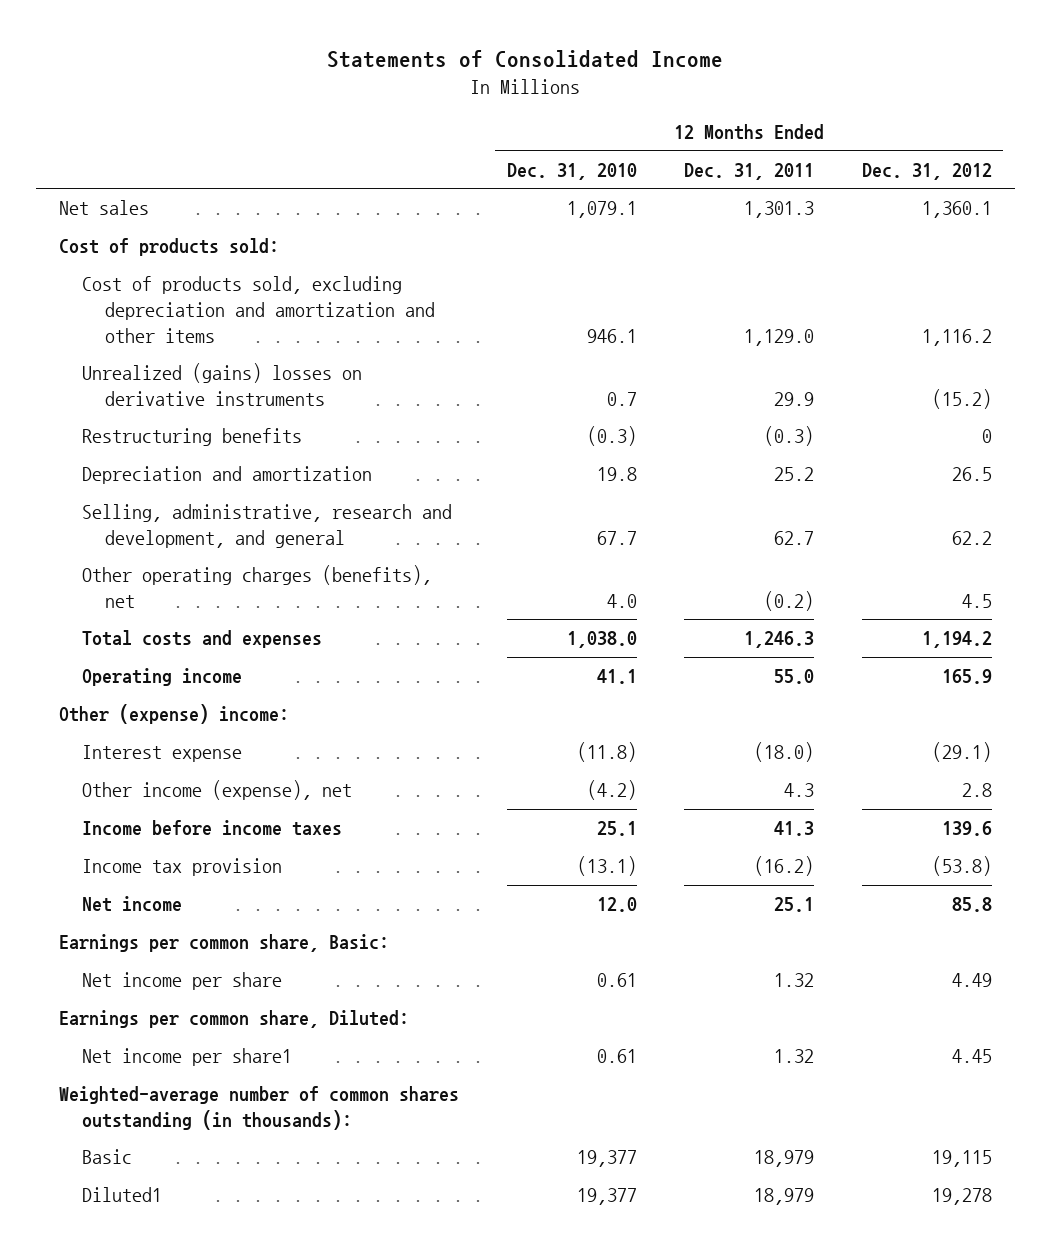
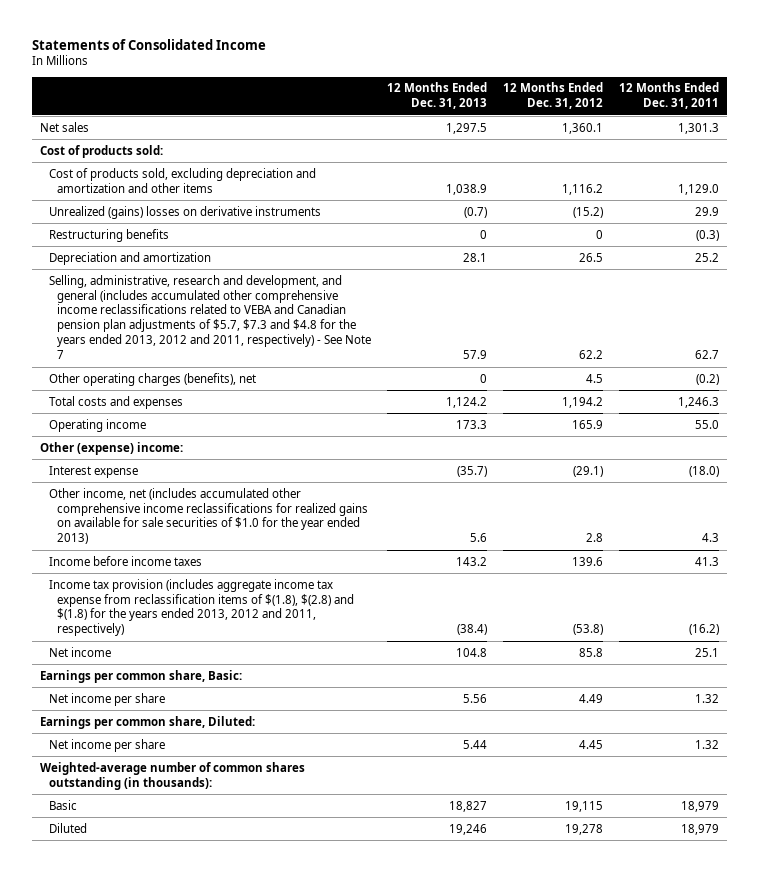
[506,162,637,180] Dec. 31, 2010 -> none
none -> [387,82,488,110] 12 Months Ended Dec. 31, 2013
[82,504,453,548] Selling, administrative, research and development, and general -> [48,274,372,360] Selling, administrative, research and development, and general (includes accumulated other comprehensive income reclassifications related to VEBA and Canadian pension plan adjustments of $5.7, $7.3 and $4.8 for the years ended 2013, 2012 and 2011, respectively) - See Note 7
[82,780,353,801] Other income (expense), net -> [48,487,369,545] Other income, net (includes accumulated other comprehensive income reclassifications for realized gains on available for sale securities of $1.0 for the year ended 2013)
[82,858,283,877] Income tax provision -> [48,578,355,637] Income tax provision (includes aggregate income tax expense from reclassification items of $(1.8), $(2.8) and $(1.8) for the years ended 2013, 2012 and 2011, respectively)
[82,1048,293,1067] Net income per share1 -> [48,738,165,752] Net income per share
[82,1187,163,1203] Diluted1 -> [48,822,87,833] Diluted

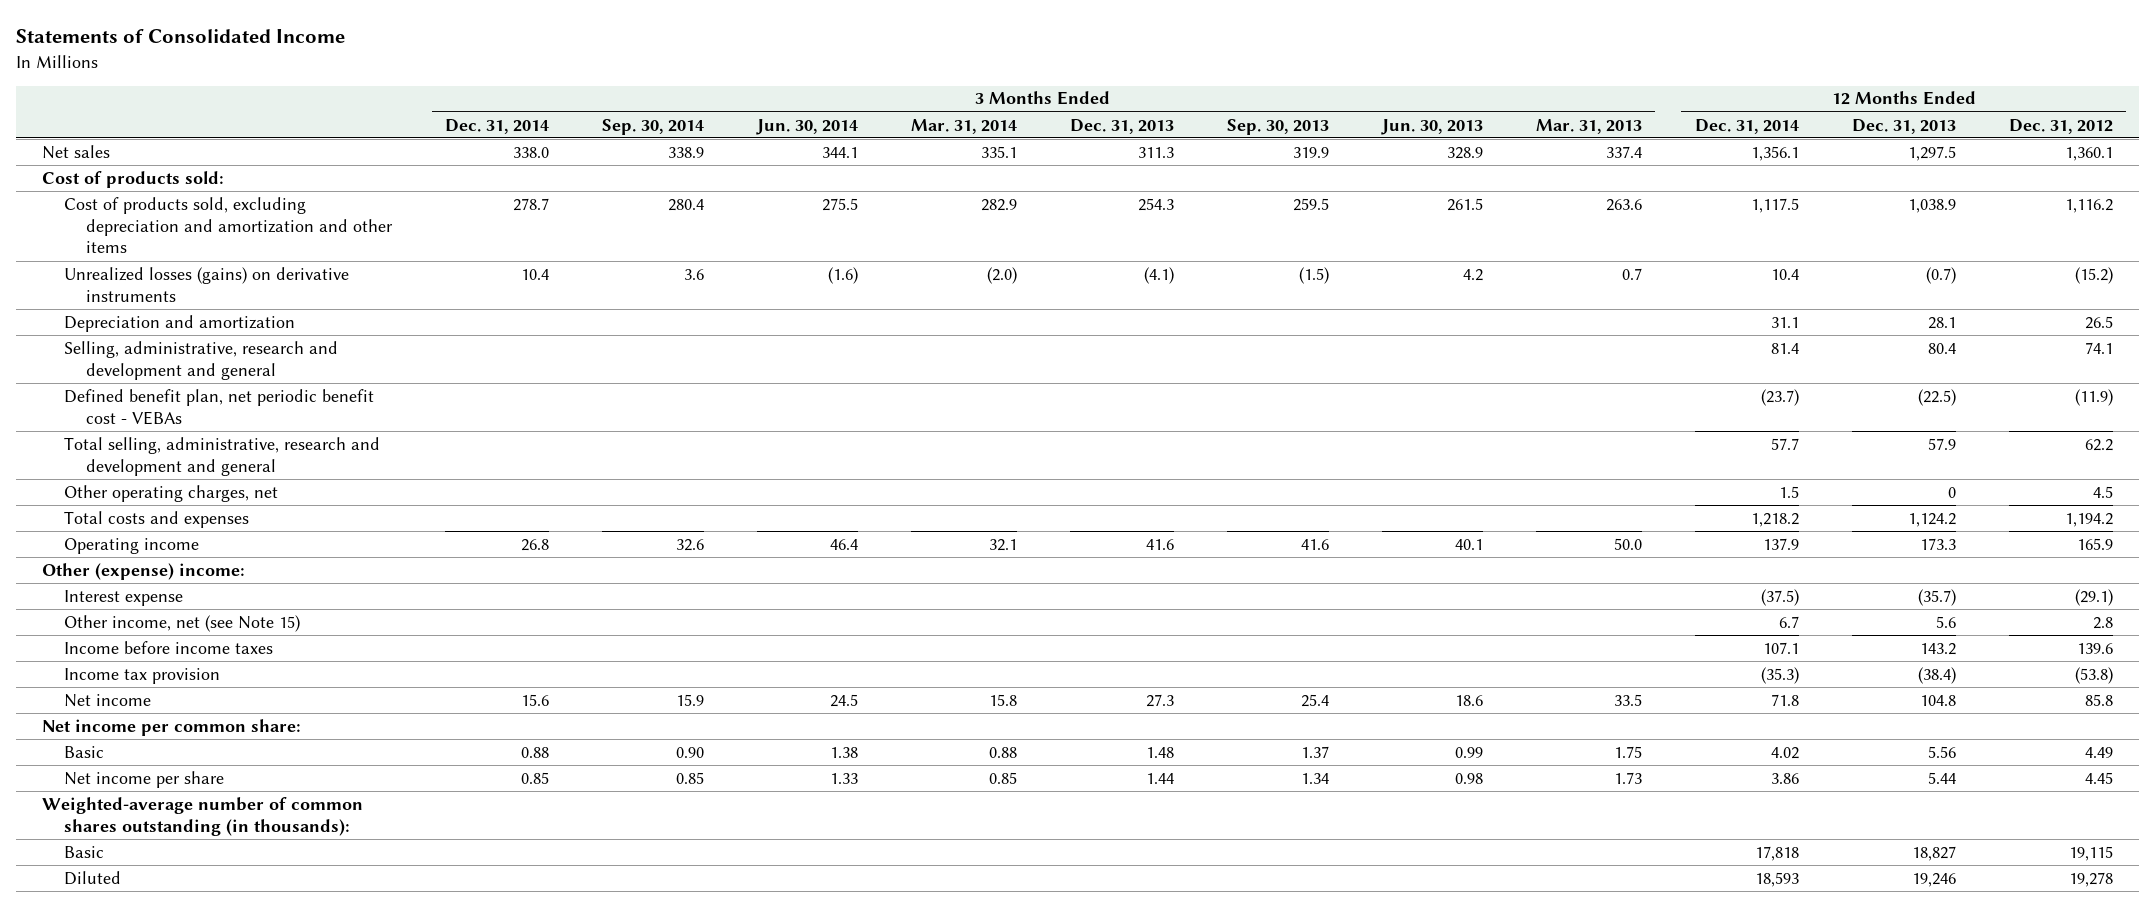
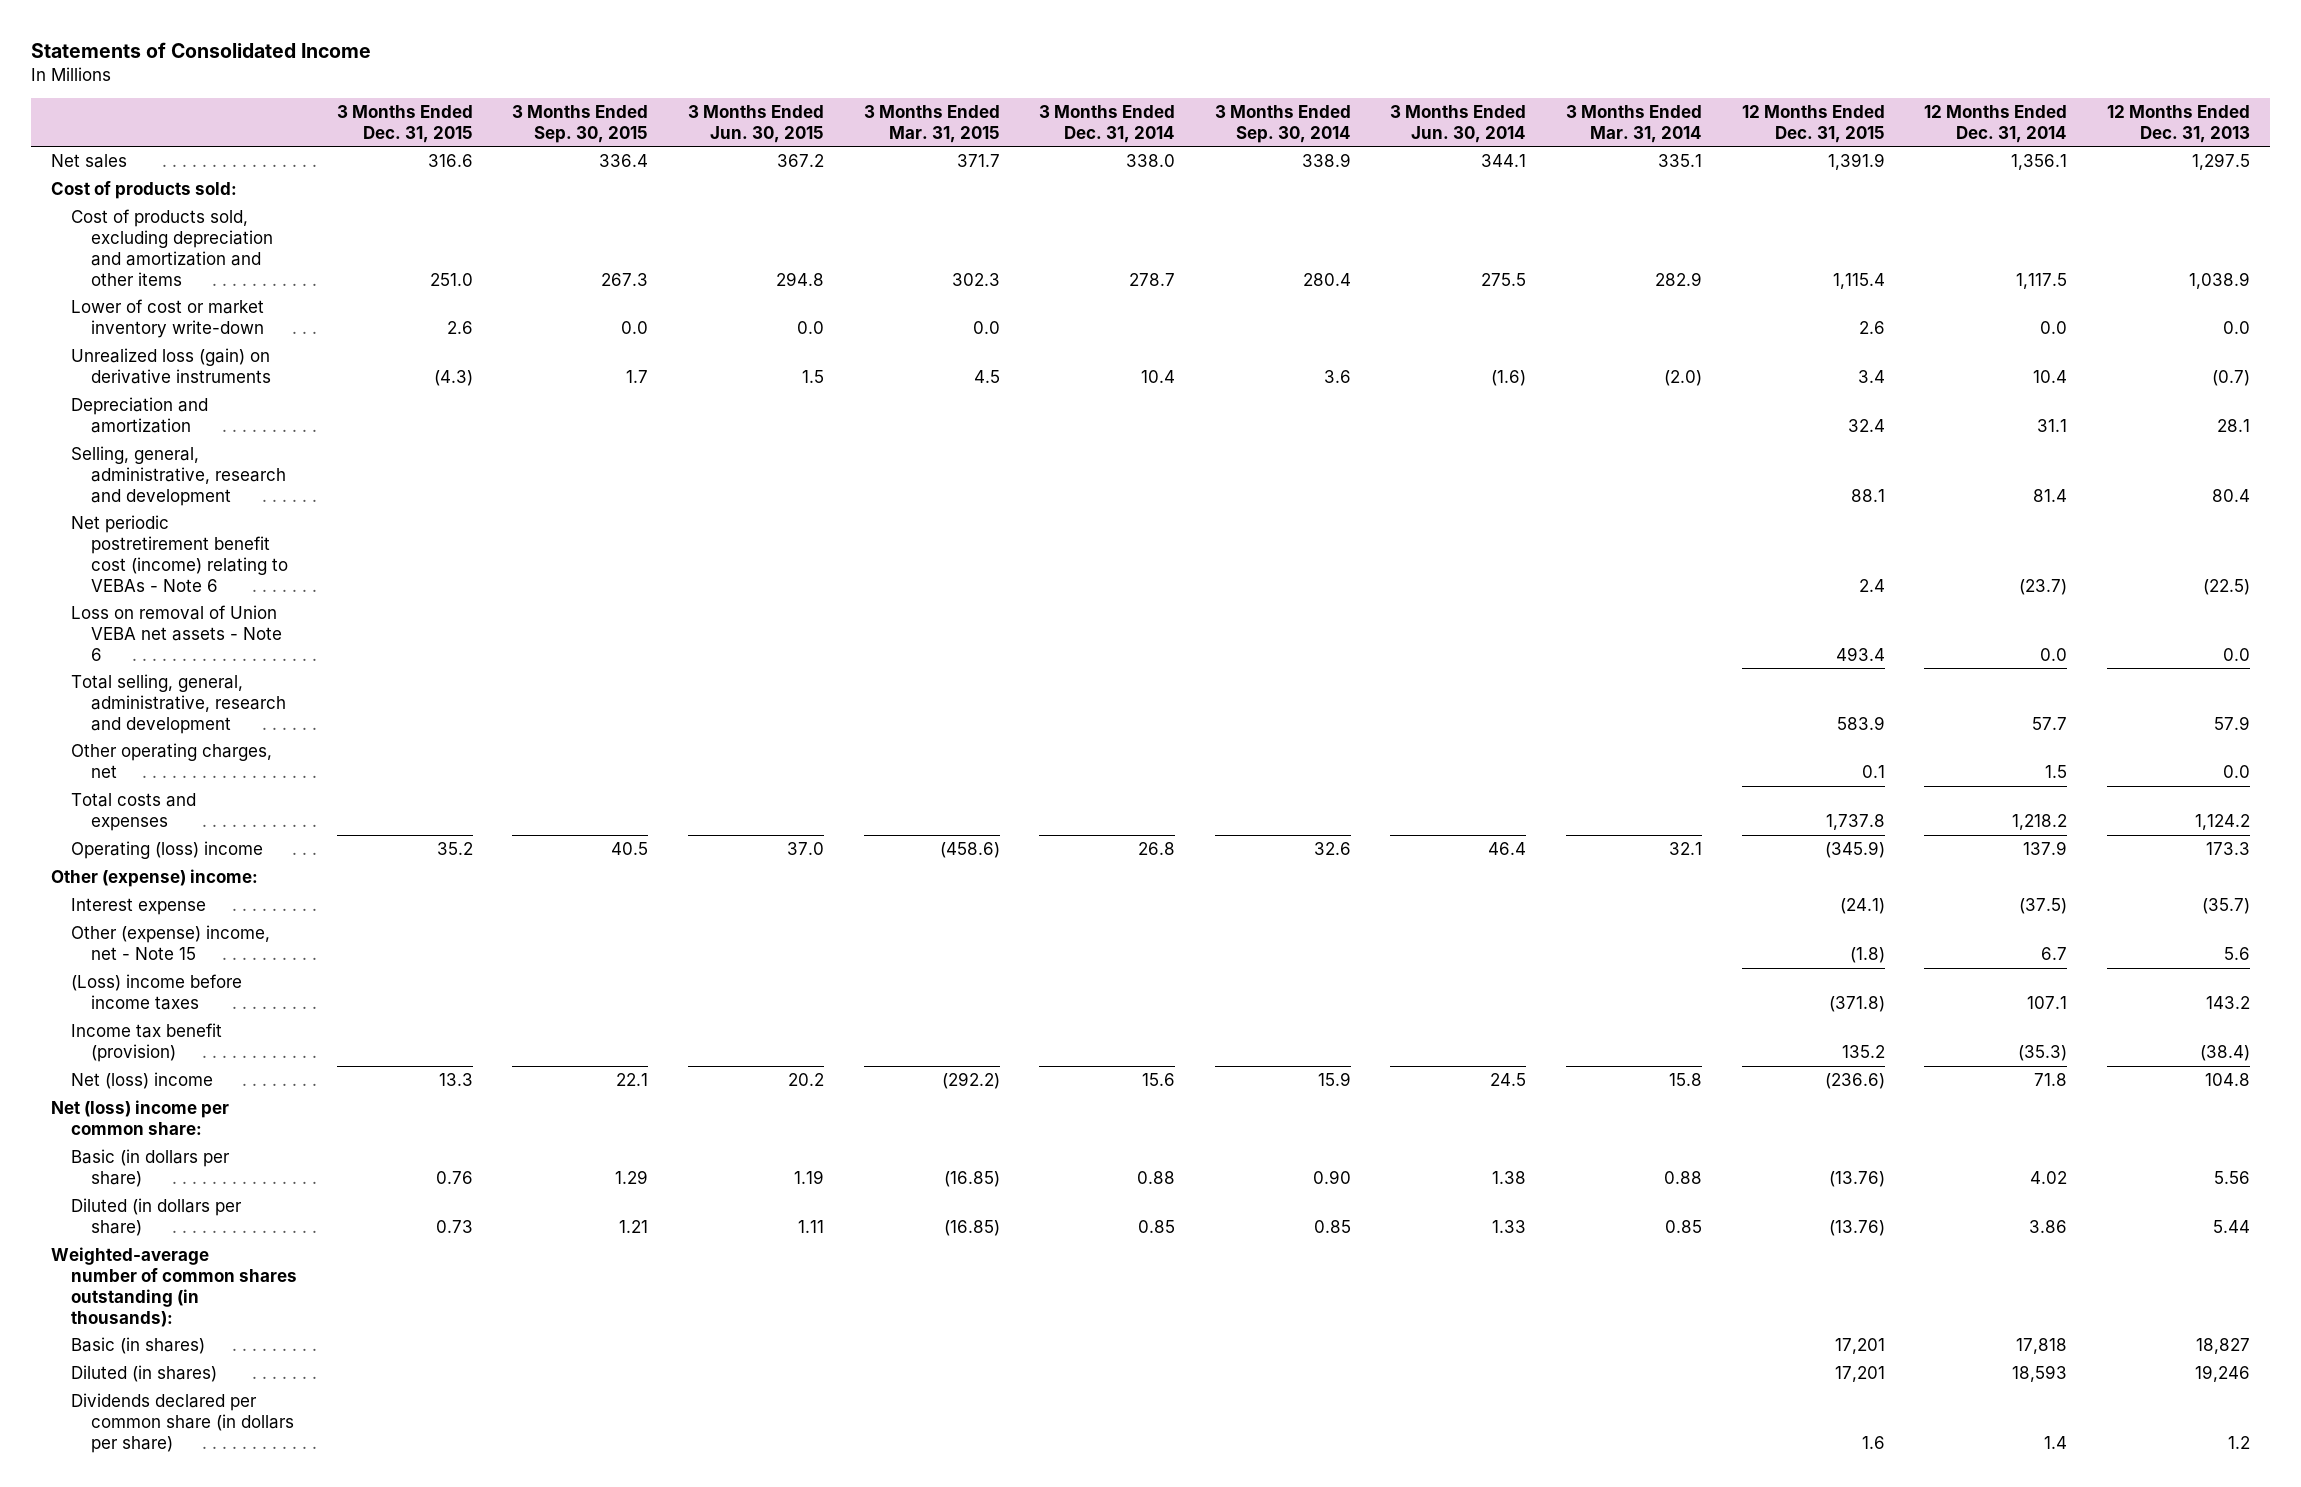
[1069,118,1174,134] Dec. 31, 2013 -> none
[1226,118,1329,135] Sep. 30, 2013 -> none
[1380,118,1483,135] Jun. 30, 2013 -> none
[1535,118,1642,134] Mar. 31, 2013 -> none
[2008,118,2113,134] Dec. 31, 2012 -> none
none -> [336,104,473,143] 3 Months Ended Dec. 31, 2015
none -> [512,104,649,143] 3 Months Ended Sep. 30, 2015
none -> [687,104,824,143] 3 Months Ended Jun. 30, 2015
none -> [863,104,1000,143] 3 Months Ended Mar. 31, 2015
none -> [1741,104,1885,143] 12 Months Ended Dec. 31, 2015
none -> [71,299,265,338] Lower of cost or market inventory write-down
[64,266,350,302] Unrealized losses (gains) on derivative instruments -> [71,348,271,384] Unrealized loss (gain) on derivative instruments
[64,340,339,380] Selling, administrative, research and development and general -> [71,446,286,506] Selling, general, administrative, research and development
[64,388,375,425] Defined benefit plan, net periodic benefit cost - VEBAs -> [71,515,288,592] Net periodic postretirement benefit cost (income) relating to VEBAs - Note 6
none -> [71,605,282,661] Loss on removal of Union VEBA net assets - Note 6
[64,436,381,476] Total selling, administrative, research and development and general -> [71,674,286,734] Total selling, general, administrative, research and development
[1947,486,1956,498] 0 -> [2223,764,2251,778] 0.0
[64,537,200,554] Operating income -> [71,841,264,860] Operating (loss) income
[64,614,301,632] Other income, net (see Note 15) -> [71,925,271,960] Other (expense) income, net - Note 15
[64,640,274,654] Income before income taxes -> [71,974,243,1010] (Loss) income before income taxes
[64,667,221,684] Income tax provision -> [71,1023,223,1062] Income tax benefit (provision)
[64,693,152,707] Net income -> [71,1072,214,1090] Net (loss) income
[42,718,302,736] Net income per common share: -> [51,1100,230,1135] Net (loss) income per common share:
[64,745,105,758] Basic -> [71,1149,231,1187] Basic (in dollars per share)
[64,770,225,788] Net income per share -> [71,1198,243,1236] Diluted (in dollars per share)
[64,845,105,858] Basic -> [71,1337,206,1355] Basic (in shares)
[64,870,122,885] Diluted -> [71,1365,218,1383] Diluted (in shares)
none -> [71,1393,294,1453] Dividends declared per common share (in dollars per share)

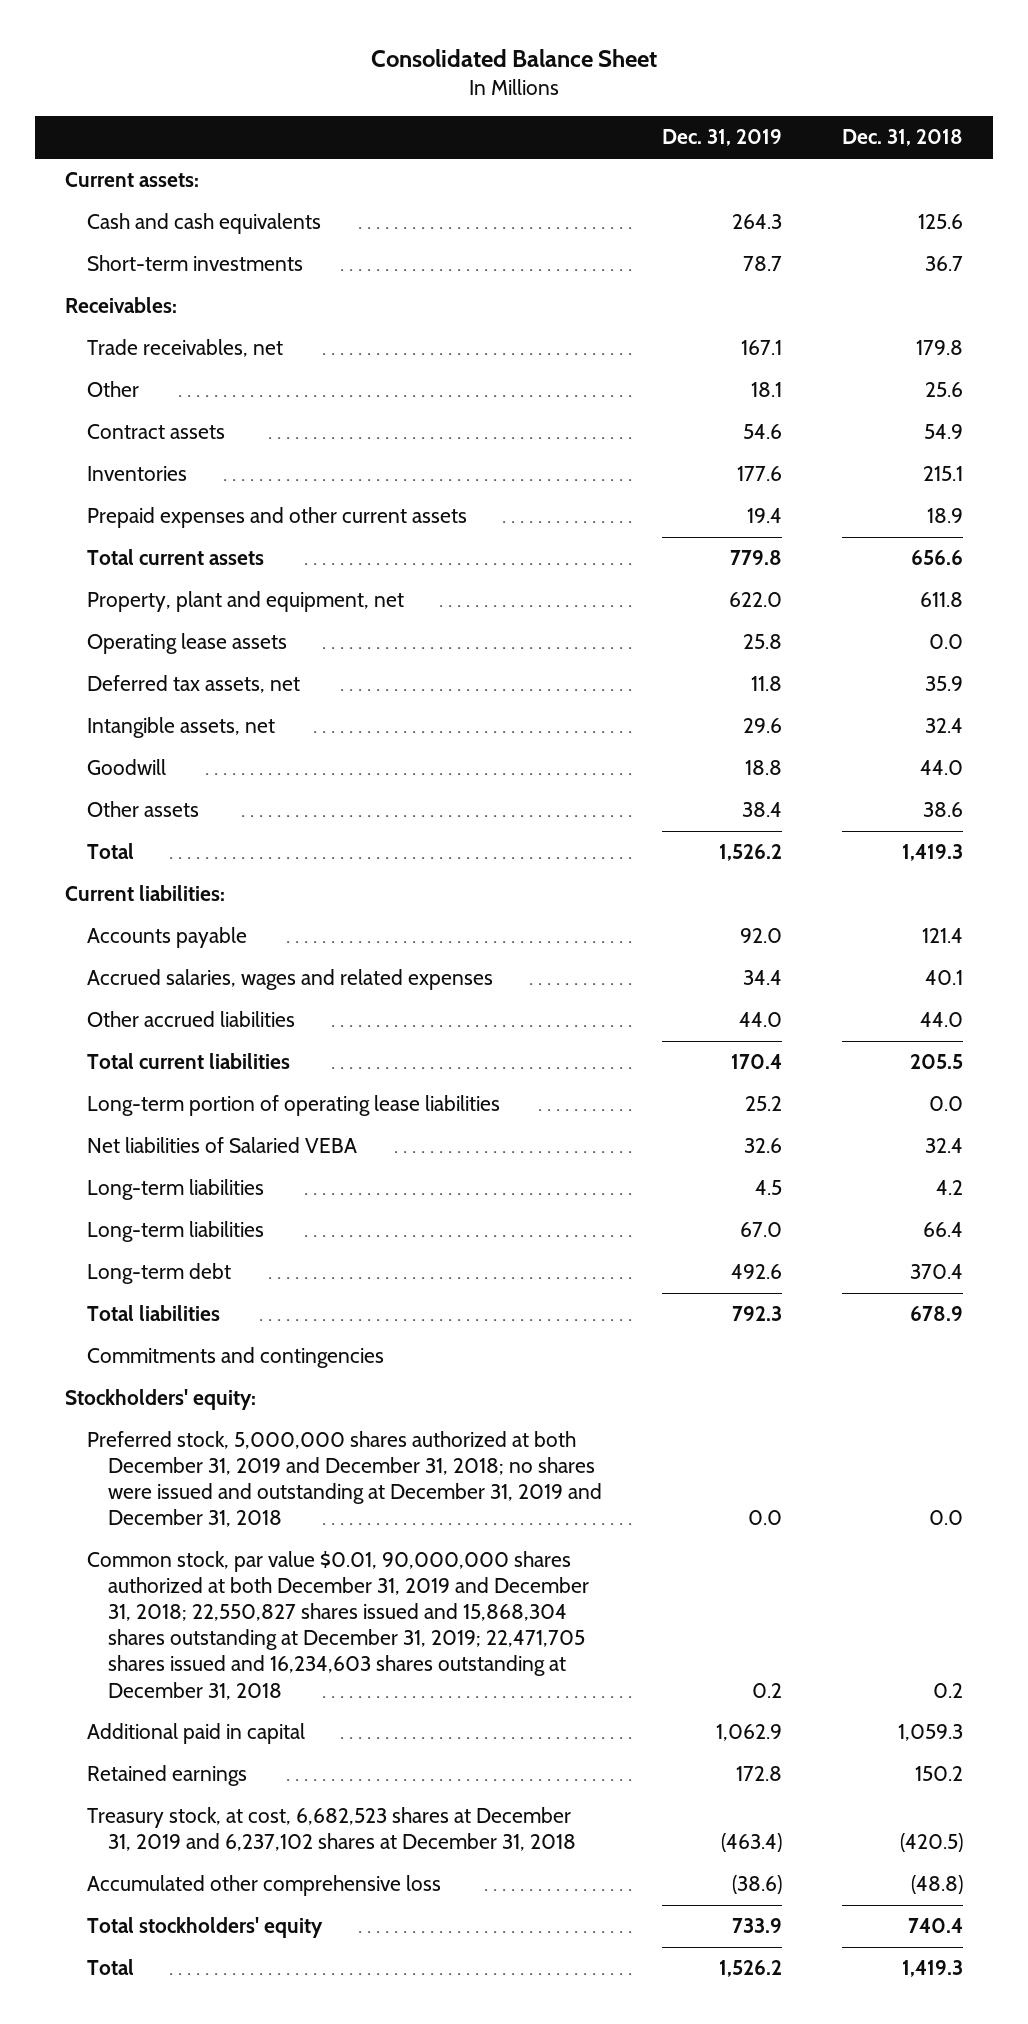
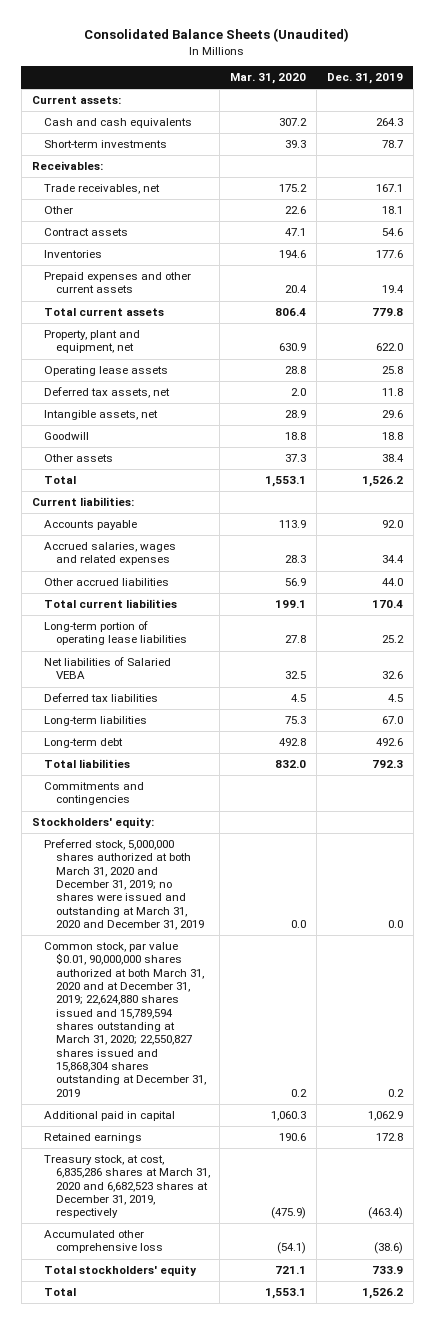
[371,49,658,68] Consolidated Balance Sheet -> [84,28,350,43] Consolidated Balance Sheets (Unaudited)
[842,129,964,147] Dec. 31, 2018 -> none
none -> [230,73,307,85] Mar. 31, 2020
[86,1179,264,1201] Long-term liabilities -> [43,693,158,703] Deferred tax liabilities
[86,1431,603,1528] Preferred stock, 5,000,000 shares authorized at both December 31, 2019 and December 31, 2018; no shares were issued and outstanding at December 31, 2019 and December 31, 2018 -> [43,839,204,931] Preferred stock, 5,000,000 shares authorized at both March 31, 2020 and December 31, 2019; no shares were issued and outstanding at March 31, 2020 and December 31, 2019
[86,1551,590,1700] Common stock, par value $0.01, 90,000,000 shares authorized at both December 31, 2019 and December 31, 2018; 22,550,827 shares issued and 15,868,304 shares outstanding at December 31, 2019; 22,471,705 shares issued and 16,234,603 shares outstanding at December 31, 2018 -> [43,942,206,1097] Common stock, par value $0.01, 90,000,000 shares authorized at both March 31, 2020 and at December 31, 2019; 22,624,880 shares issued and 15,789,594 shares outstanding at March 31, 2020; 22,550,827 shares issued and 15,868,304 shares outstanding at December 31, 2019
[86,1807,577,1852] Treasury stock, at cost, 6,682,523 shares at December 31, 2019 and 6,237,102 shares at December 31, 2018 -> [43,1155,210,1219] Treasury stock, at cost, 6,835,286 shares at March 31, 2020 and 6,682,523 shares at December 31, 2019, respectively

